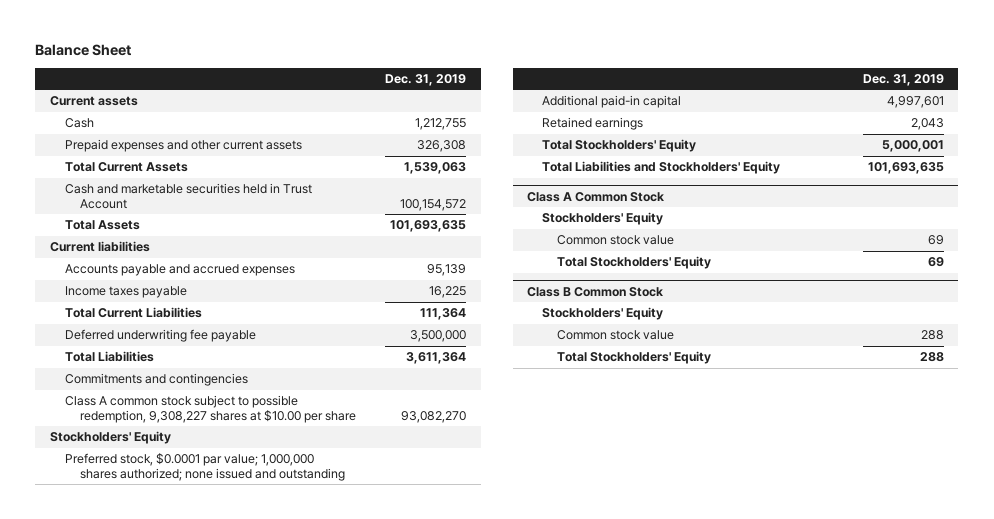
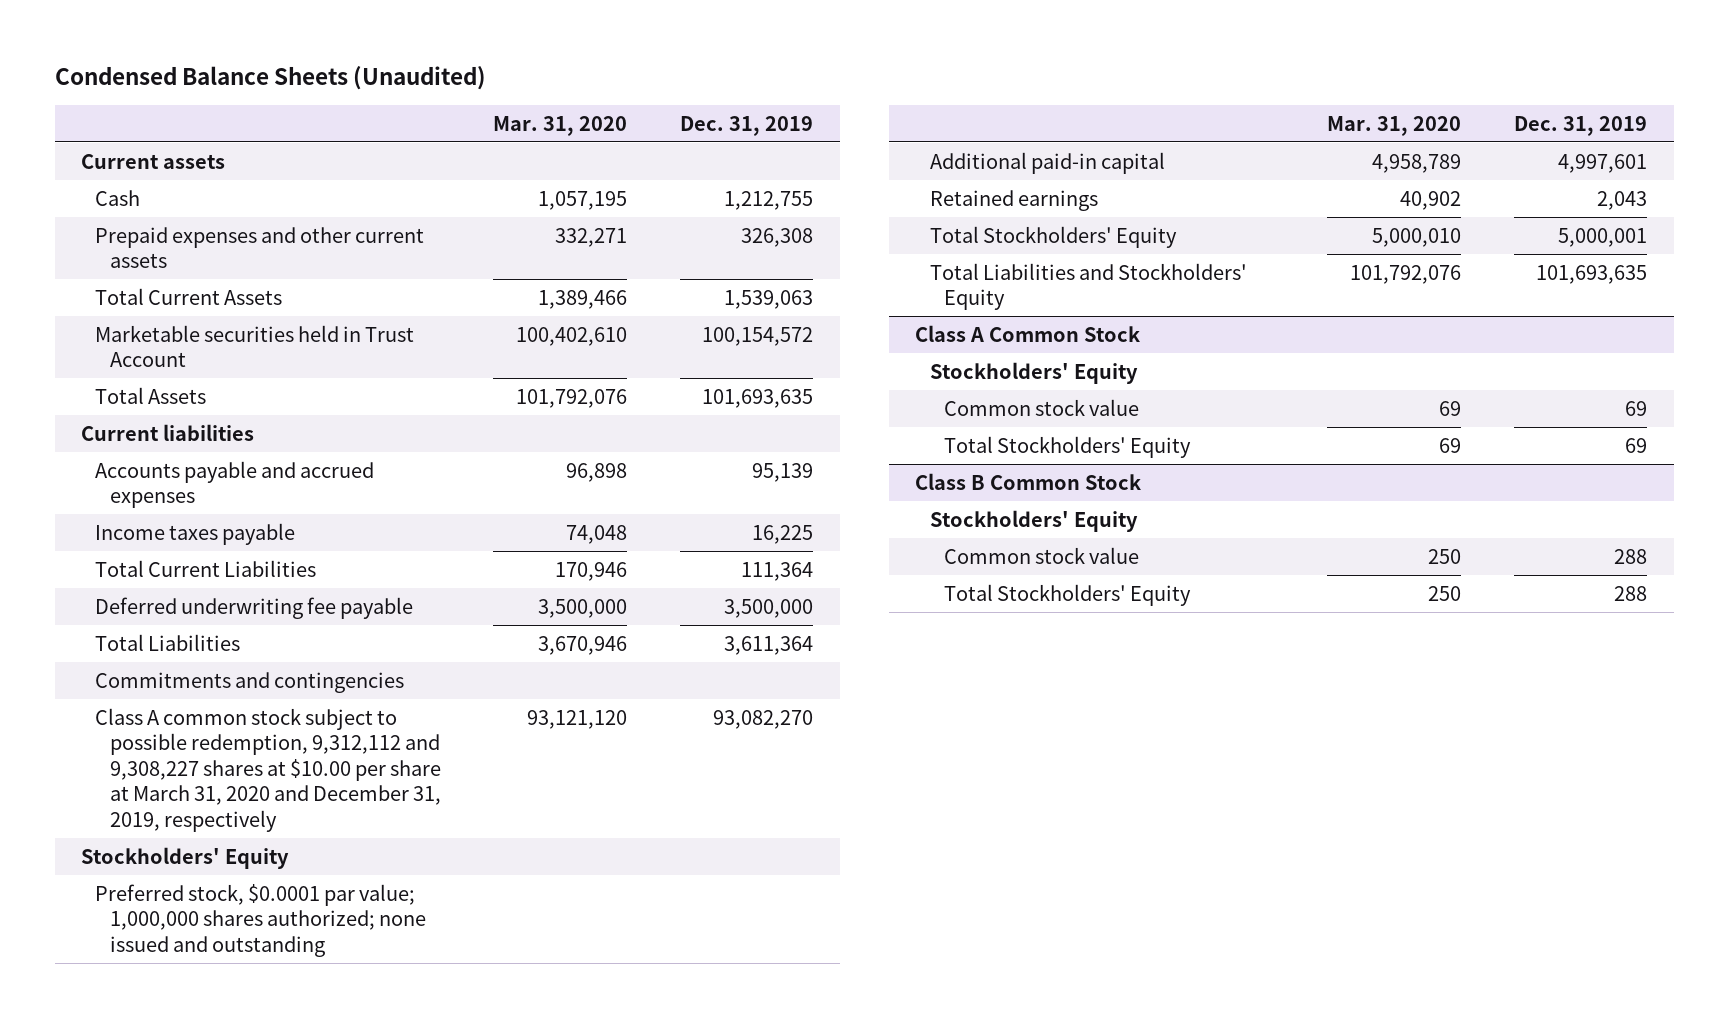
[35,43,132,56] Balance Sheet -> [54,66,486,91] Condensed Balance Sheets (Unaudited)
none -> [493,115,628,136] Mar. 31, 2020
[64,183,312,210] Cash and marketable securities held in Trust Account -> [95,324,415,368] Marketable securities held in Trust Account
[64,395,356,424] Class A common stock subject to possible redemption, 9,308,227 shares at $10.00 per share -> [95,707,441,832] Class A common stock subject to possible redemption, 9,312,112 and 9,308,227 shares at $10.00 per share at March 31, 2020 and December 31, 2019, respectively

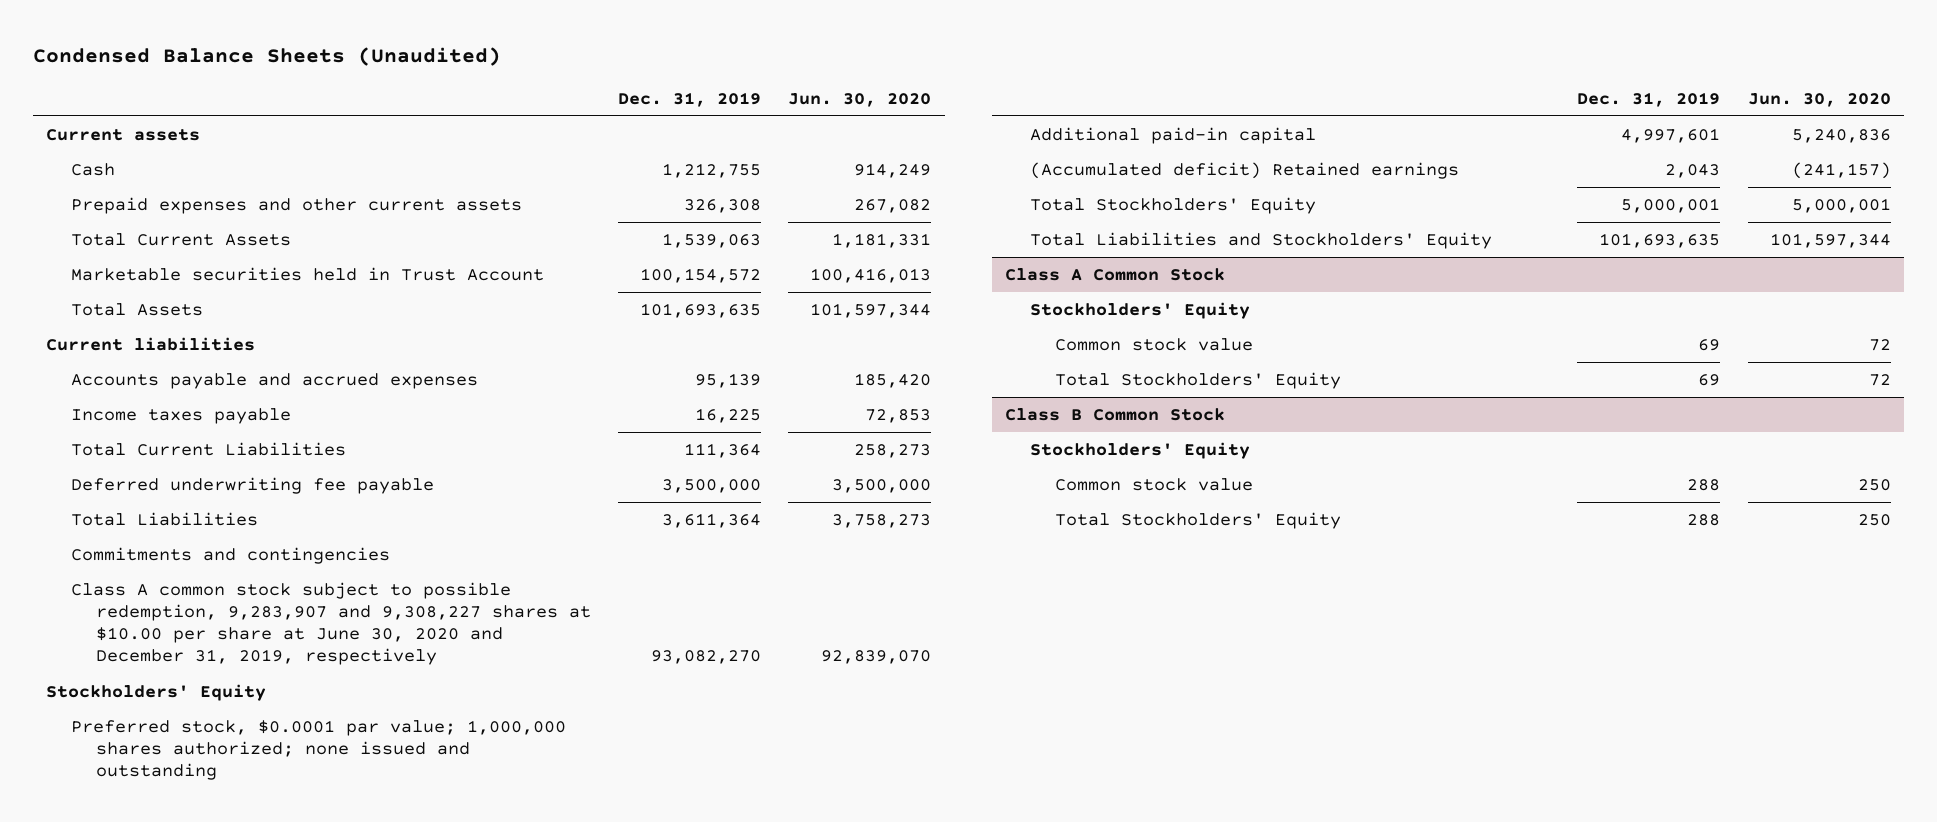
[493,115,628,136] Mar. 31, 2020 -> none
none -> [788,92,932,107] Jun. 30, 2020
[95,707,441,832] Class A common stock subject to possible redemption, 9,312,112 and 9,308,227 shares at $10.00 per share at March 31, 2020 and December 31, 2019, respectively -> [71,582,592,666] Class A common stock subject to possible redemption, 9,283,907 and 9,308,227 shares at $10.00 per share at June 30, 2020 and December 31, 2019, respectively
[929,189,1098,211] Retained earnings -> [1030,162,1460,180] (Accumulated deficit) Retained earnings

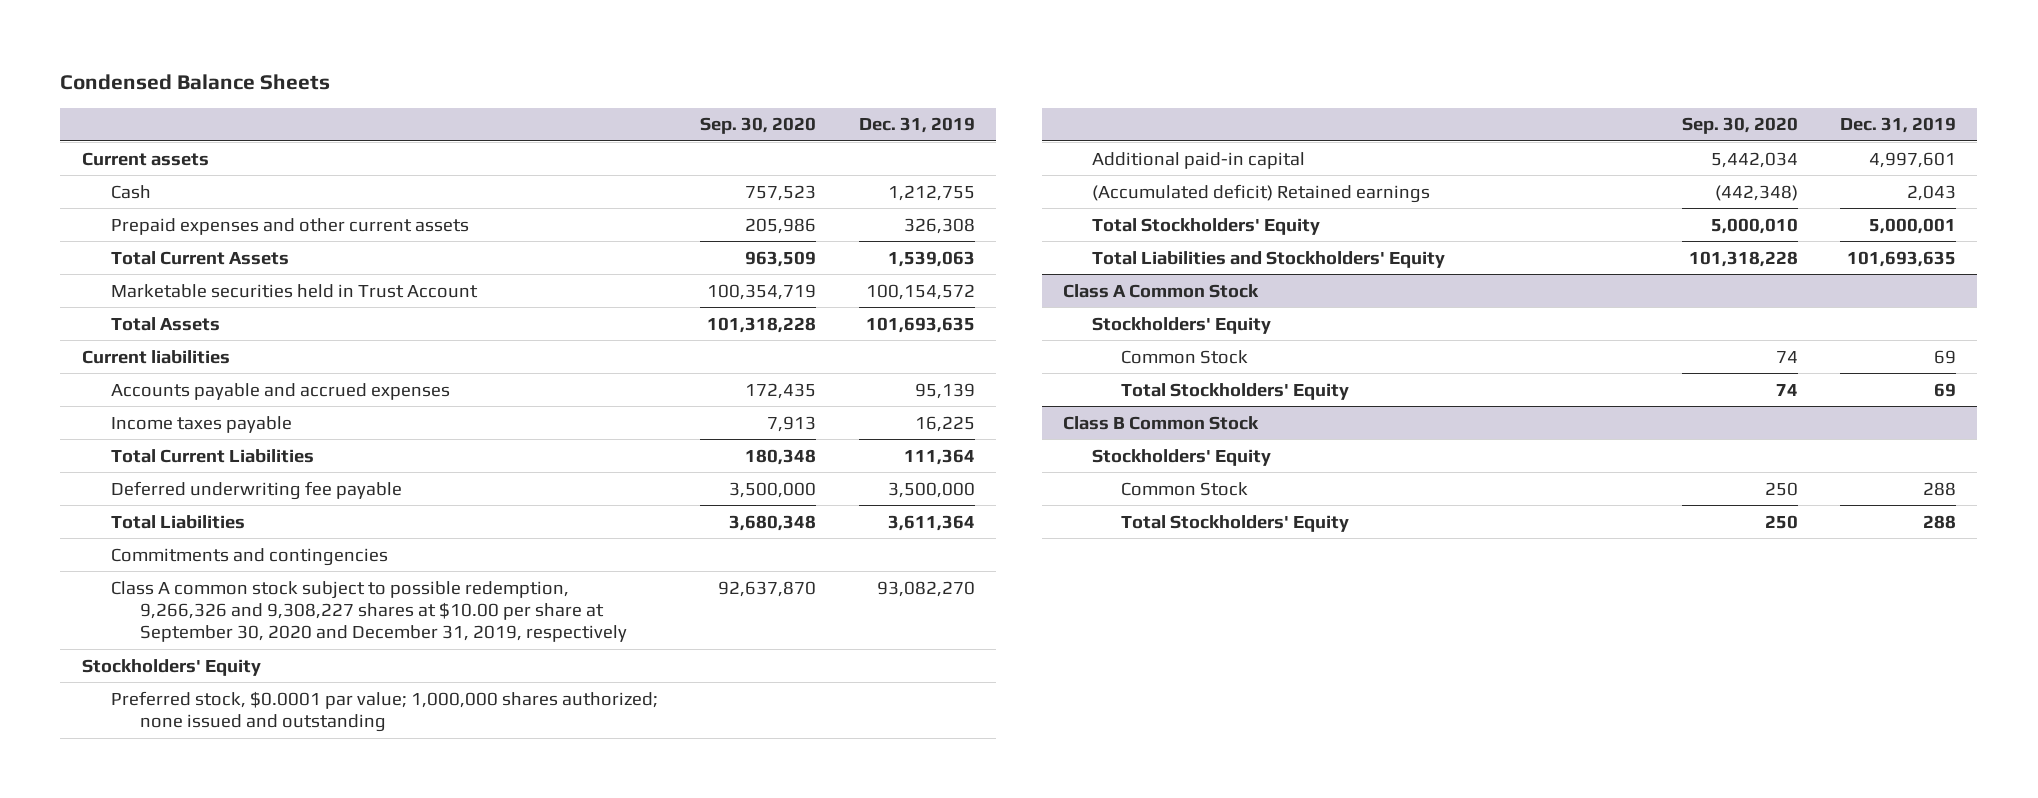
[32,46,501,66] Condensed Balance Sheets (Unaudited) -> [60,74,331,91] Condensed Balance Sheets
[788,92,932,107] Jun. 30, 2020 -> none
none -> [700,117,817,135] Sep. 30, 2020
[71,582,592,666] Class A common stock subject to possible redemption, 9,283,907 and 9,308,227 shares at $10.00 per share at June 30, 2020 and December 31, 2019, respectively -> [110,580,627,643] Class A common stock subject to possible redemption, 9,266,326 and 9,308,227 shares at $10.00 per share at September 30, 2020 and December 31, 2019, respectively
[1055,338,1254,352] Common stock value -> [1121,349,1249,364] Common Stock
[1055,478,1254,492] Common stock value -> [1121,481,1249,496] Common Stock

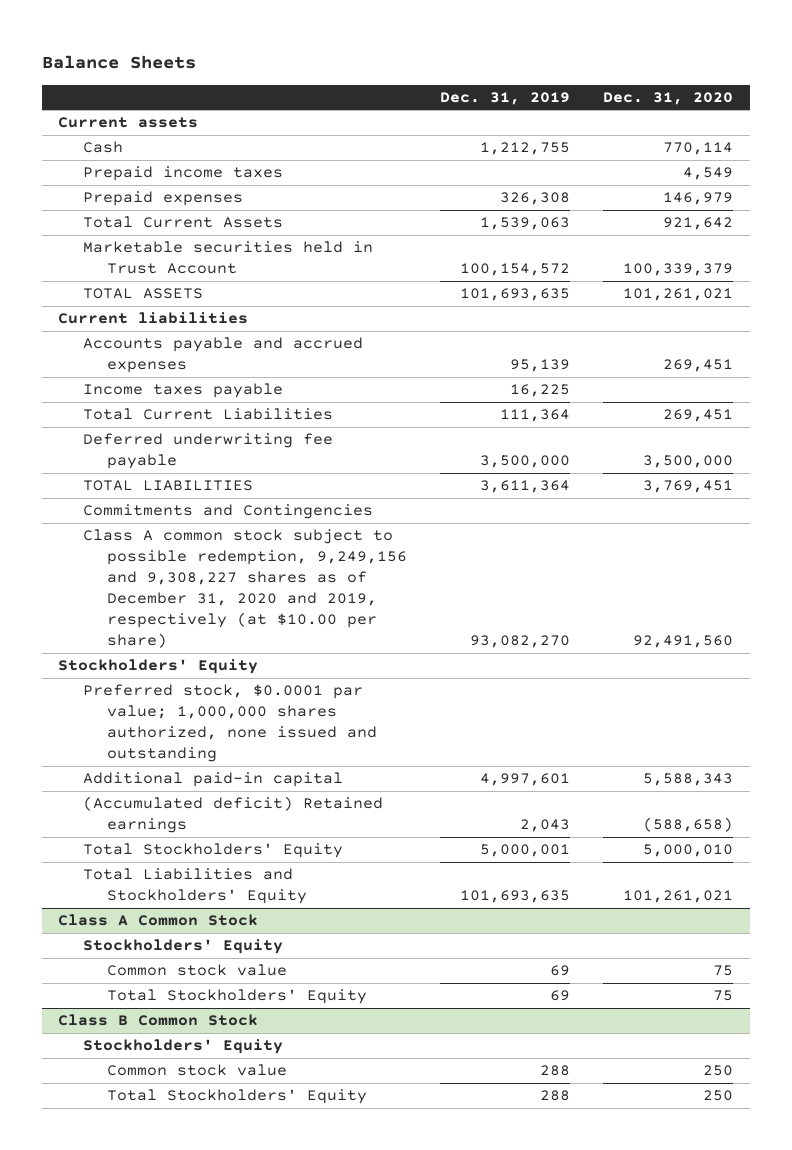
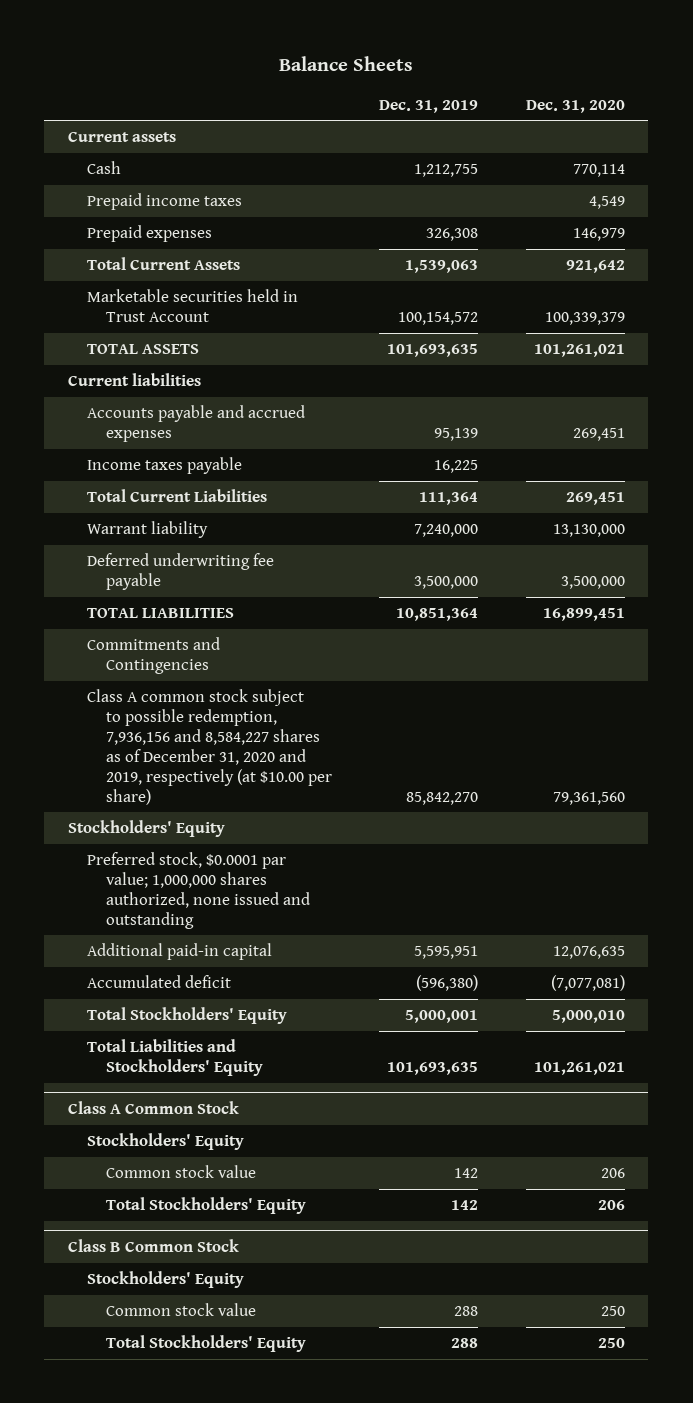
none -> [87,521,209,539] Warrant liability
[480,480,571,494] 3,611,364 -> [396,608,479,622] 10,851,364
[643,480,734,494] 3,769,451 -> [542,608,625,622] 16,899,451
[82,529,407,649] Class A common stock subject to possible redemption, 9,249,156 and 9,308,227 shares as of December 31, 2020 and 2019, respectively (at $10.00 per share) -> [87,689,332,805] Class A common stock subject to possible redemption, 7,936,156 and 8,584,227 shares as of December 31, 2020 and 2019, respectively (at $10.00 per share)
[470,635,571,649] 93,082,270 -> [406,791,479,805] 85,842,270
[633,635,734,649] 92,491,560 -> [552,791,625,805] 79,361,560
[480,773,571,787] 4,997,601 -> [414,946,479,960] 5,595,951
[643,773,734,787] 5,588,343 -> [552,946,625,960] 12,076,635
[82,796,383,834] (Accumulated deficit) Retained earnings -> [87,975,232,989] Accumulated deficit
[520,819,571,833] 2,043 -> [416,975,479,992] (596,380)
[643,817,734,833] (588,658) -> [550,975,625,992] (7,077,081)
[550,965,571,977] 69 -> [454,1168,479,1179] 142
[713,965,734,977] 75 -> [600,1168,625,1179] 206
[550,990,571,1002] 69 -> [451,1200,479,1211] 142
[713,990,734,1002] 75 -> [597,1200,625,1211] 206

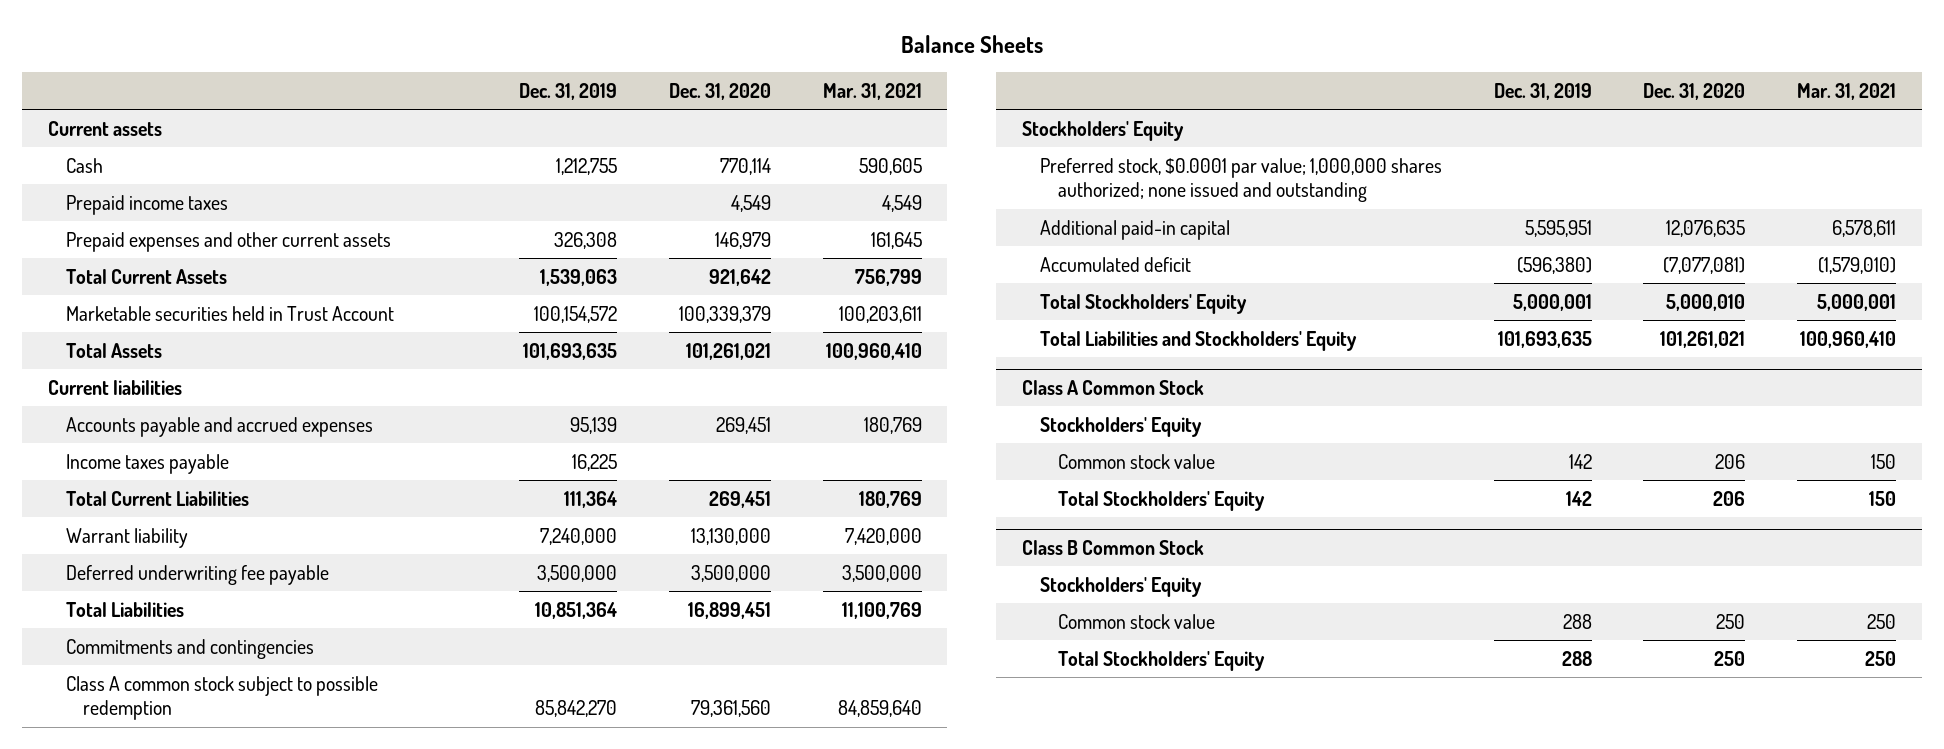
none -> [822,83,922,101] Mar. 31, 2021
[87,225,213,243] Prepaid expenses -> [65,231,391,252] Prepaid expenses and other current assets
[87,344,200,355] TOTAL ASSETS -> [65,342,162,358] Total Assets
[87,608,235,619] TOTAL LIABILITIES -> [65,601,184,617] Total Liabilities
[87,637,221,675] Commitments and Contingencies -> [65,638,314,659] Commitments and contingencies
[87,689,332,805] Class A common stock subject to possible redemption, 7,936,156 and 8,584,227 shares as of December 31, 2020 and 2019, respectively (at $10.00 per share) -> [65,675,378,721] Class A common stock subject to possible redemption
[87,852,310,929] Preferred stock, $0.0001 par value; 1,000,000 shares authorized, none issued and outstanding -> [1039,157,1442,203] Preferred stock, $0.0001 par value; 1,000,000 shares authorized; none issued and outstanding

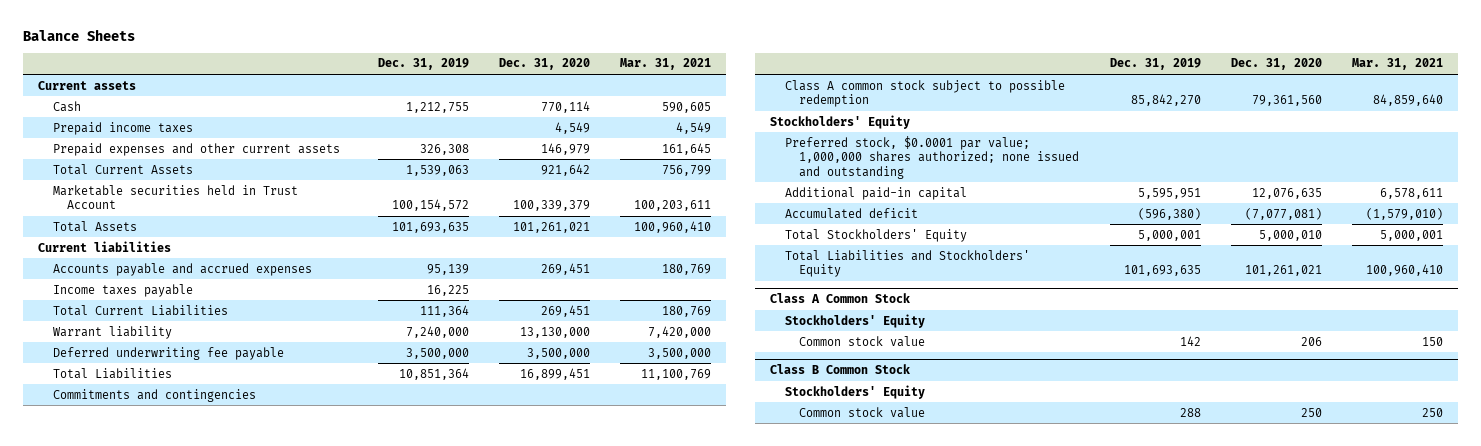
[1057,490,1265,511] Total Stockholders' Equity -> none
[1057,650,1265,671] Total Stockholders' Equity -> none

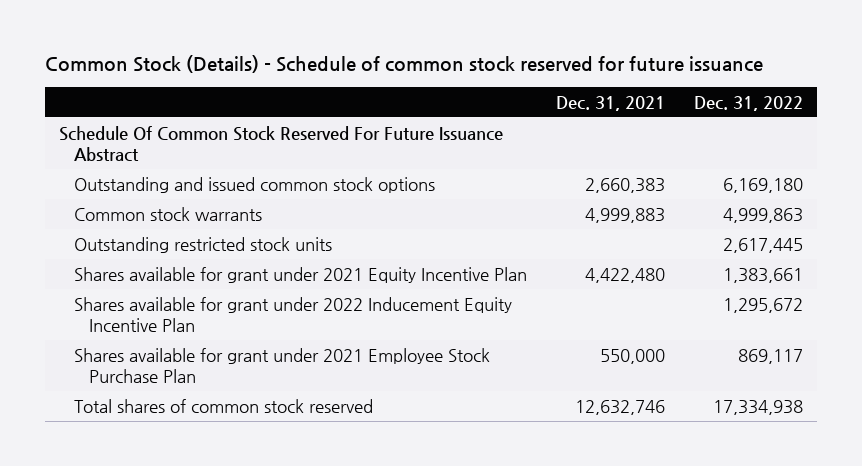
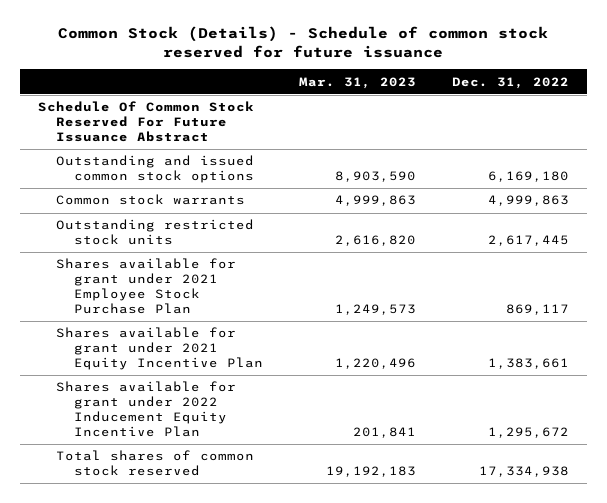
[555,95,665,111] Dec. 31, 2021 -> none
none -> [299,76,417,89] Mar. 31, 2023
[74,347,491,383] Shares available for grant under 2021 Employee Stock Purchase Plan -> [55,258,236,315] Shares available for grant under 2021 Employee Stock Purchase Plan

